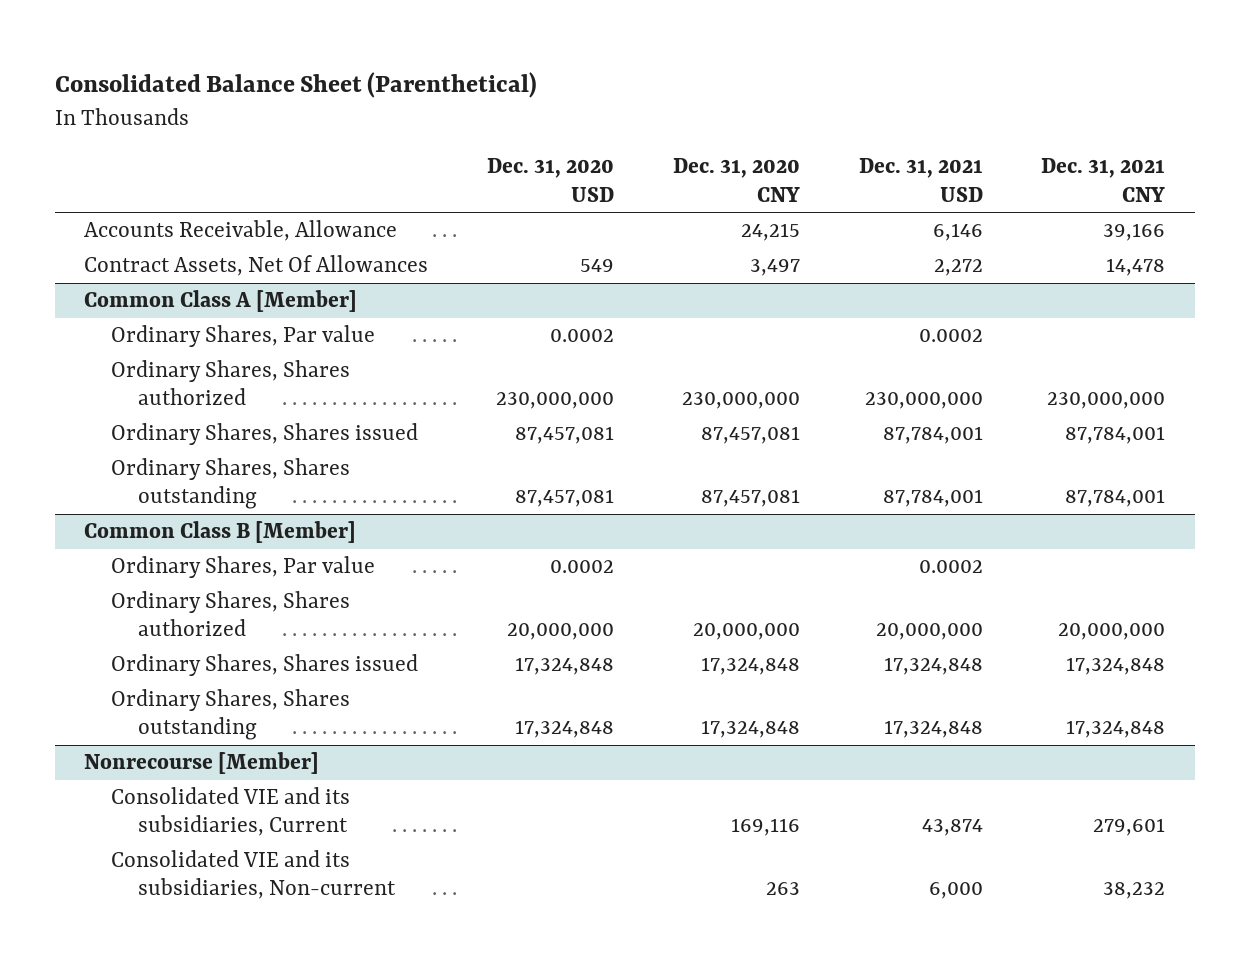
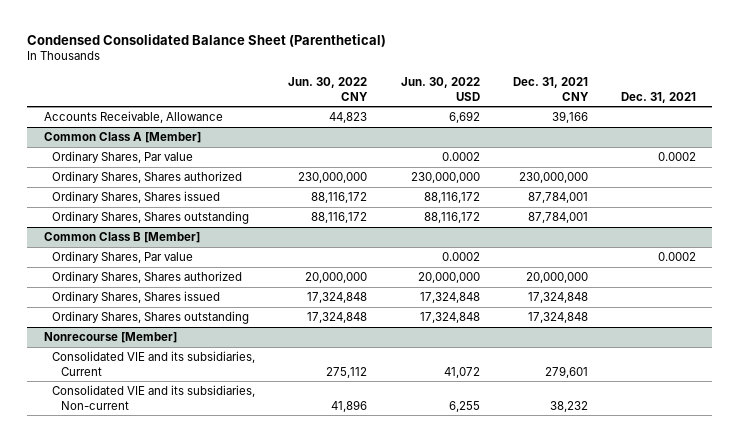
[54,72,537,99] Consolidated Balance Sheet (Parenthetical) -> [27,33,387,47] Condensed Consolidated Balance Sheet (Parenthetical)
[486,158,614,202] Dec. 31, 2020 USD -> none
[672,158,800,202] Dec. 31, 2020 CNY -> none
[858,158,983,202] Dec. 31, 2021 USD -> none
none -> [288,76,369,101] Jun. 30, 2022 CNY
none -> [400,76,480,101] Jun. 30, 2022 USD
none -> [620,91,696,103] Dec. 31, 2021
[83,255,428,277] Contract Assets, Net Of Allowances -> none

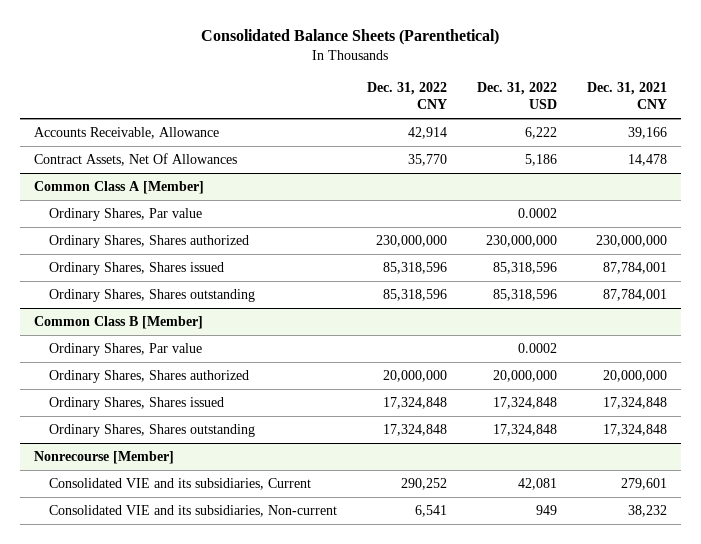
[27,33,387,47] Condensed Consolidated Balance Sheet (Parenthetical) -> [201,29,500,46] Consolidated Balance Sheets (Parenthetical)
[288,76,369,101] Jun. 30, 2022 CNY -> none
[400,76,480,101] Jun. 30, 2022 USD -> none
[620,91,696,103] Dec. 31, 2021 -> none
none -> [367,82,448,110] Dec. 31, 2022 CNY
none -> [476,82,557,110] Dec. 31, 2022 USD
none -> [34,153,238,167] Contract Assets, Net Of Allowances

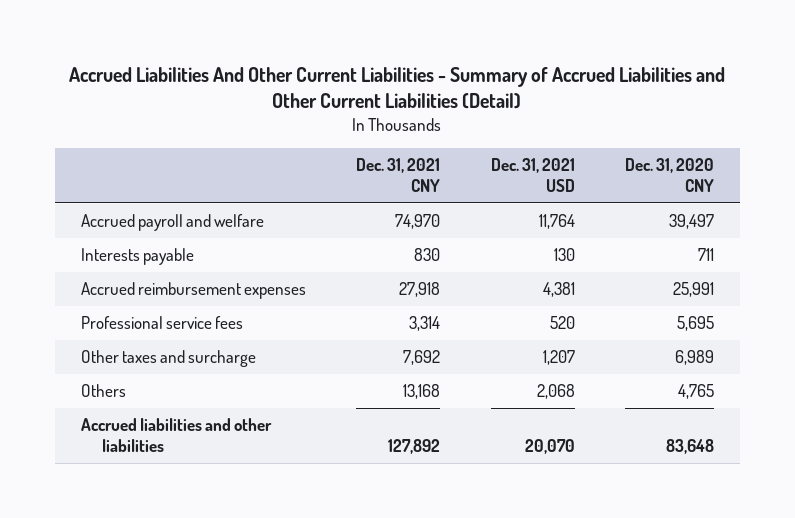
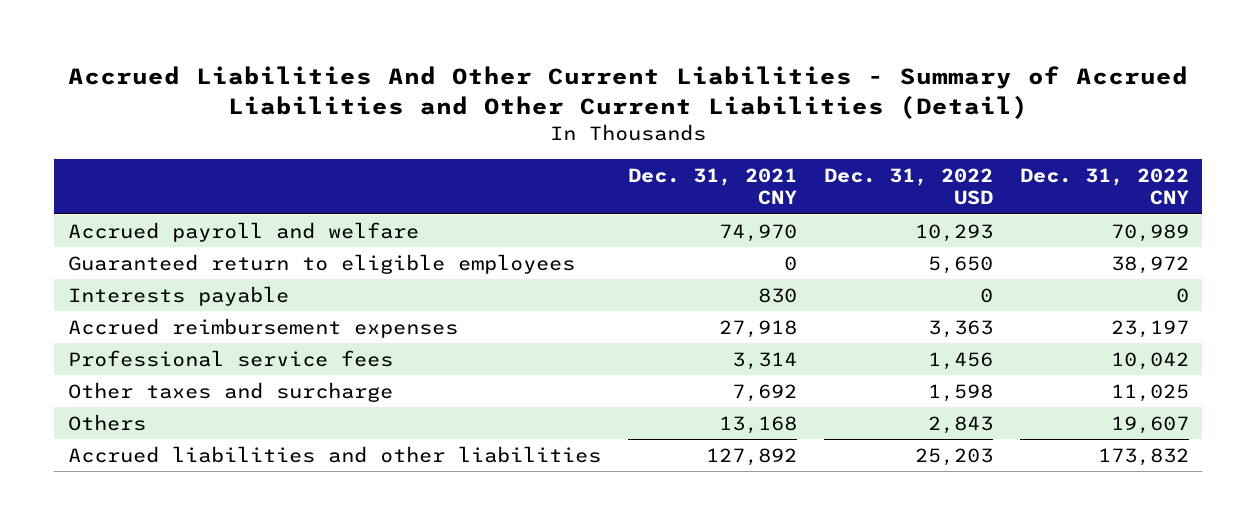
[490,158,575,193] Dec. 31, 2021 USD -> none
[625,158,715,193] Dec. 31, 2020 CNY -> none
none -> [823,167,993,206] Dec. 31, 2022 USD
none -> [1019,167,1189,206] Dec. 31, 2022 CNY
none -> [67,253,575,274] Guaranteed return to eligible employees

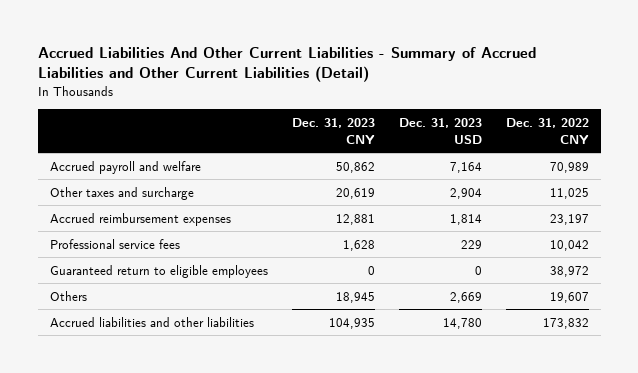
[627,167,797,206] Dec. 31, 2021 CNY -> none
[823,167,993,206] Dec. 31, 2022 USD -> none
none -> [291,117,375,144] Dec. 31, 2023 CNY
none -> [398,117,482,144] Dec. 31, 2023 USD
[67,285,289,306] Interests payable -> none
[67,381,393,402] Other taxes and surcharge -> [49,186,194,200] Other taxes and surcharge
[67,253,575,274] Guaranteed return to eligible employees -> [49,264,268,278] Guaranteed return to eligible employees

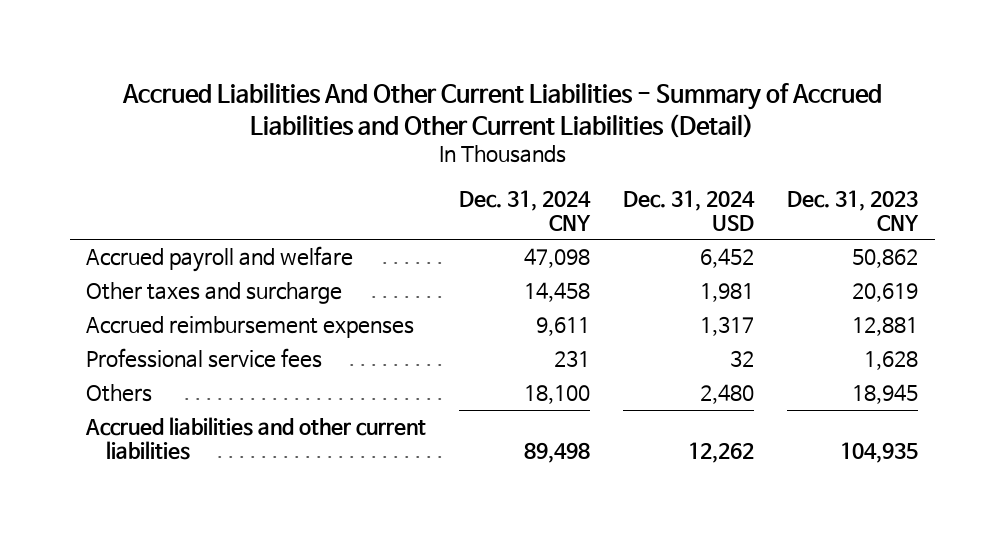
[398,117,482,144] Dec. 31, 2023 USD -> none
[505,117,589,144] Dec. 31, 2022 CNY -> none
none -> [459,189,592,231] Dec. 31, 2024 CNY
none -> [623,189,756,231] Dec. 31, 2024 USD
[49,264,268,278] Guaranteed return to eligible employees -> none
[49,316,254,327] Accrued liabilities and other liabilities -> [85,417,427,461] Accrued liabilities and other current liabilities

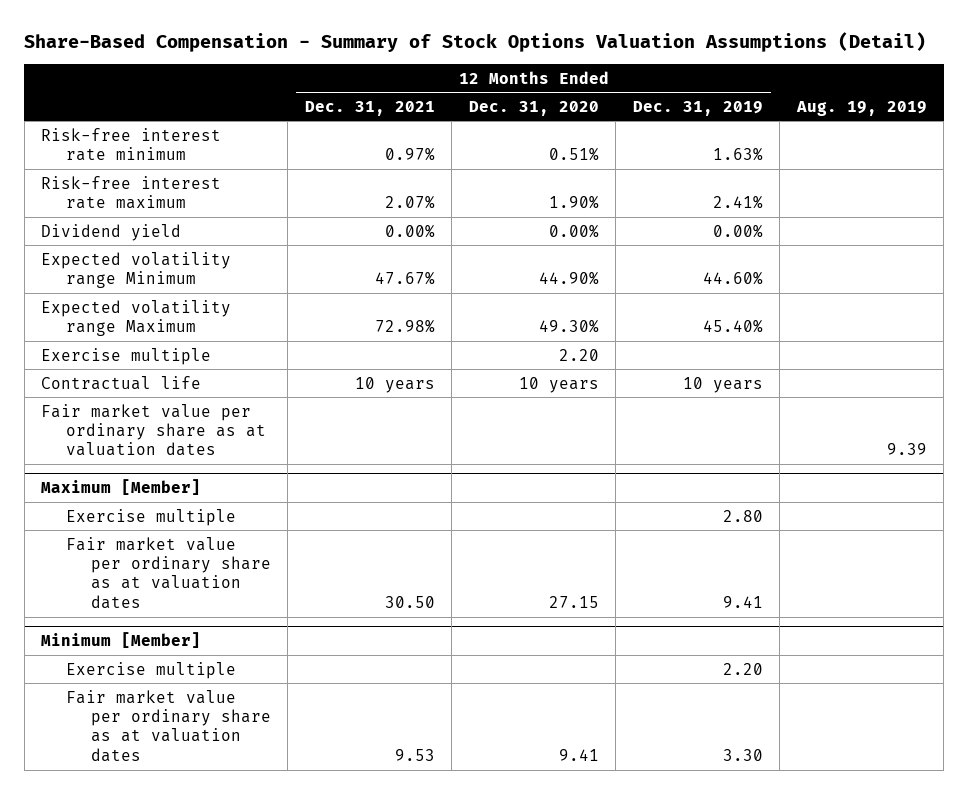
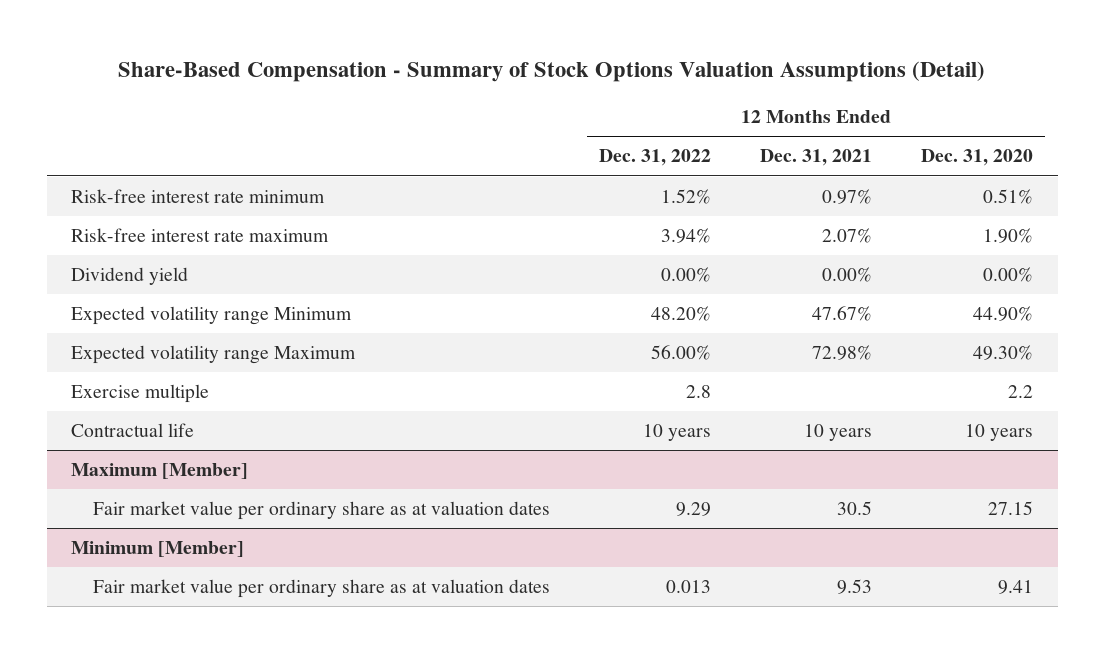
[632,100,763,116] Dec. 31, 2019 -> none
[795,100,927,116] Aug. 19, 2019 -> none
none -> [599,149,712,167] Dec. 31, 2022
[558,348,599,361] 2.20 -> [1008,385,1034,399] 2.2
[41,403,267,457] Fair market value per ordinary share as at valuation dates -> none
[66,508,237,526] Exercise multiple -> none
[384,595,435,608] 30.50 -> [837,501,873,516] 30.5
[66,661,237,679] Exercise multiple -> none

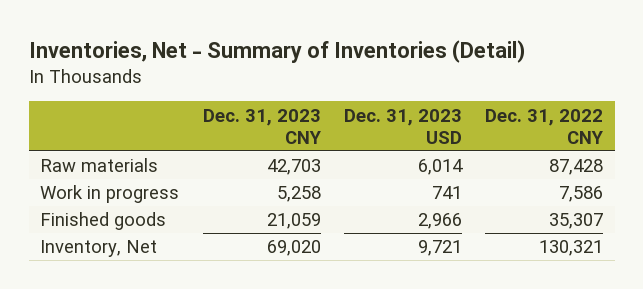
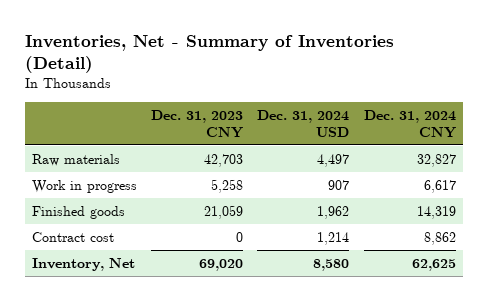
[343,108,462,144] Dec. 31, 2023 USD -> none
[485,108,604,144] Dec. 31, 2022 CNY -> none
none -> [257,110,350,137] Dec. 31, 2024 USD
none -> [363,110,456,138] Dec. 31, 2024 CNY
none -> [31,232,114,243] Contract cost

